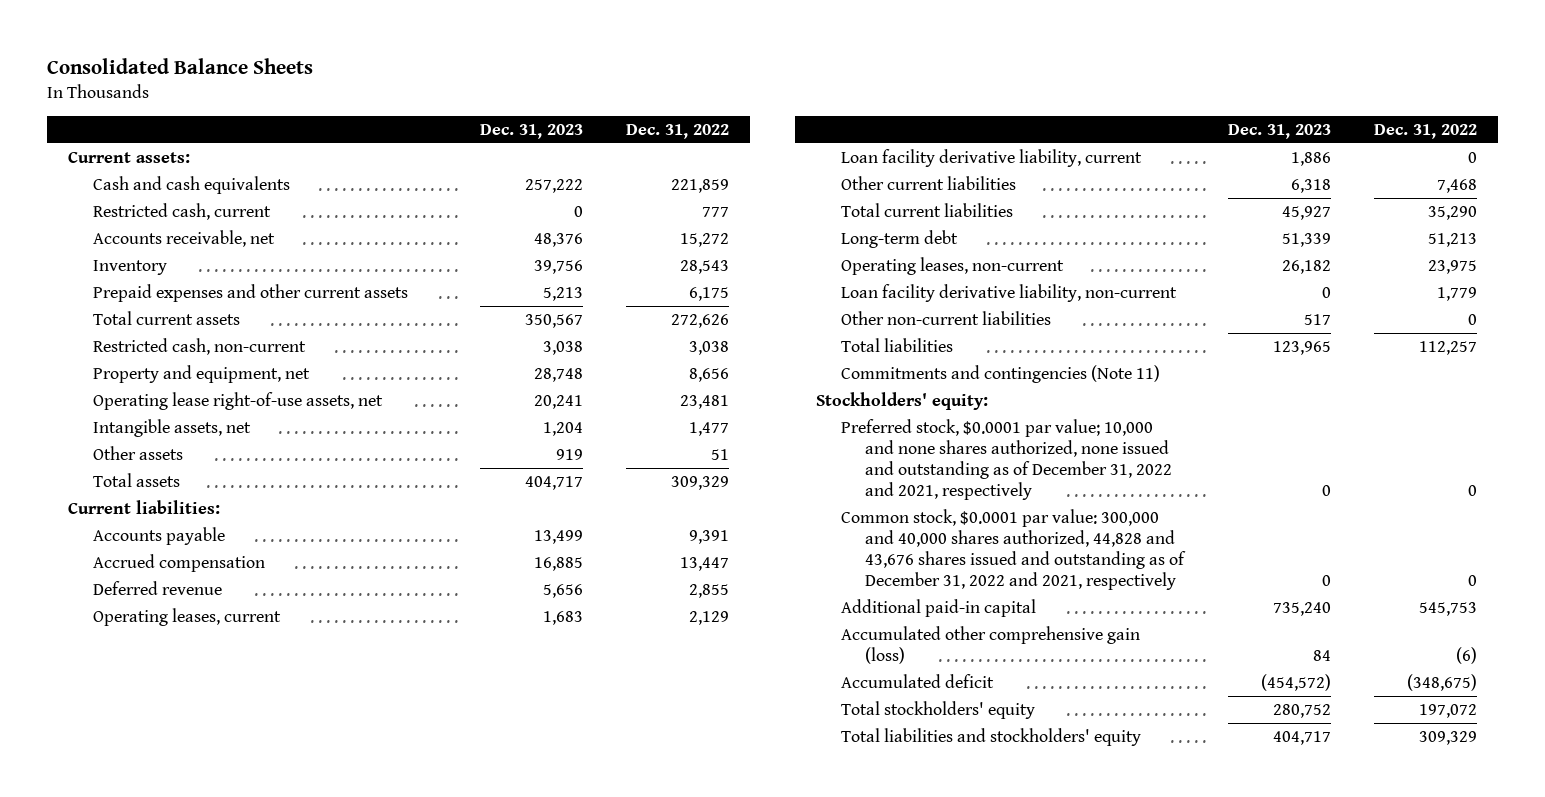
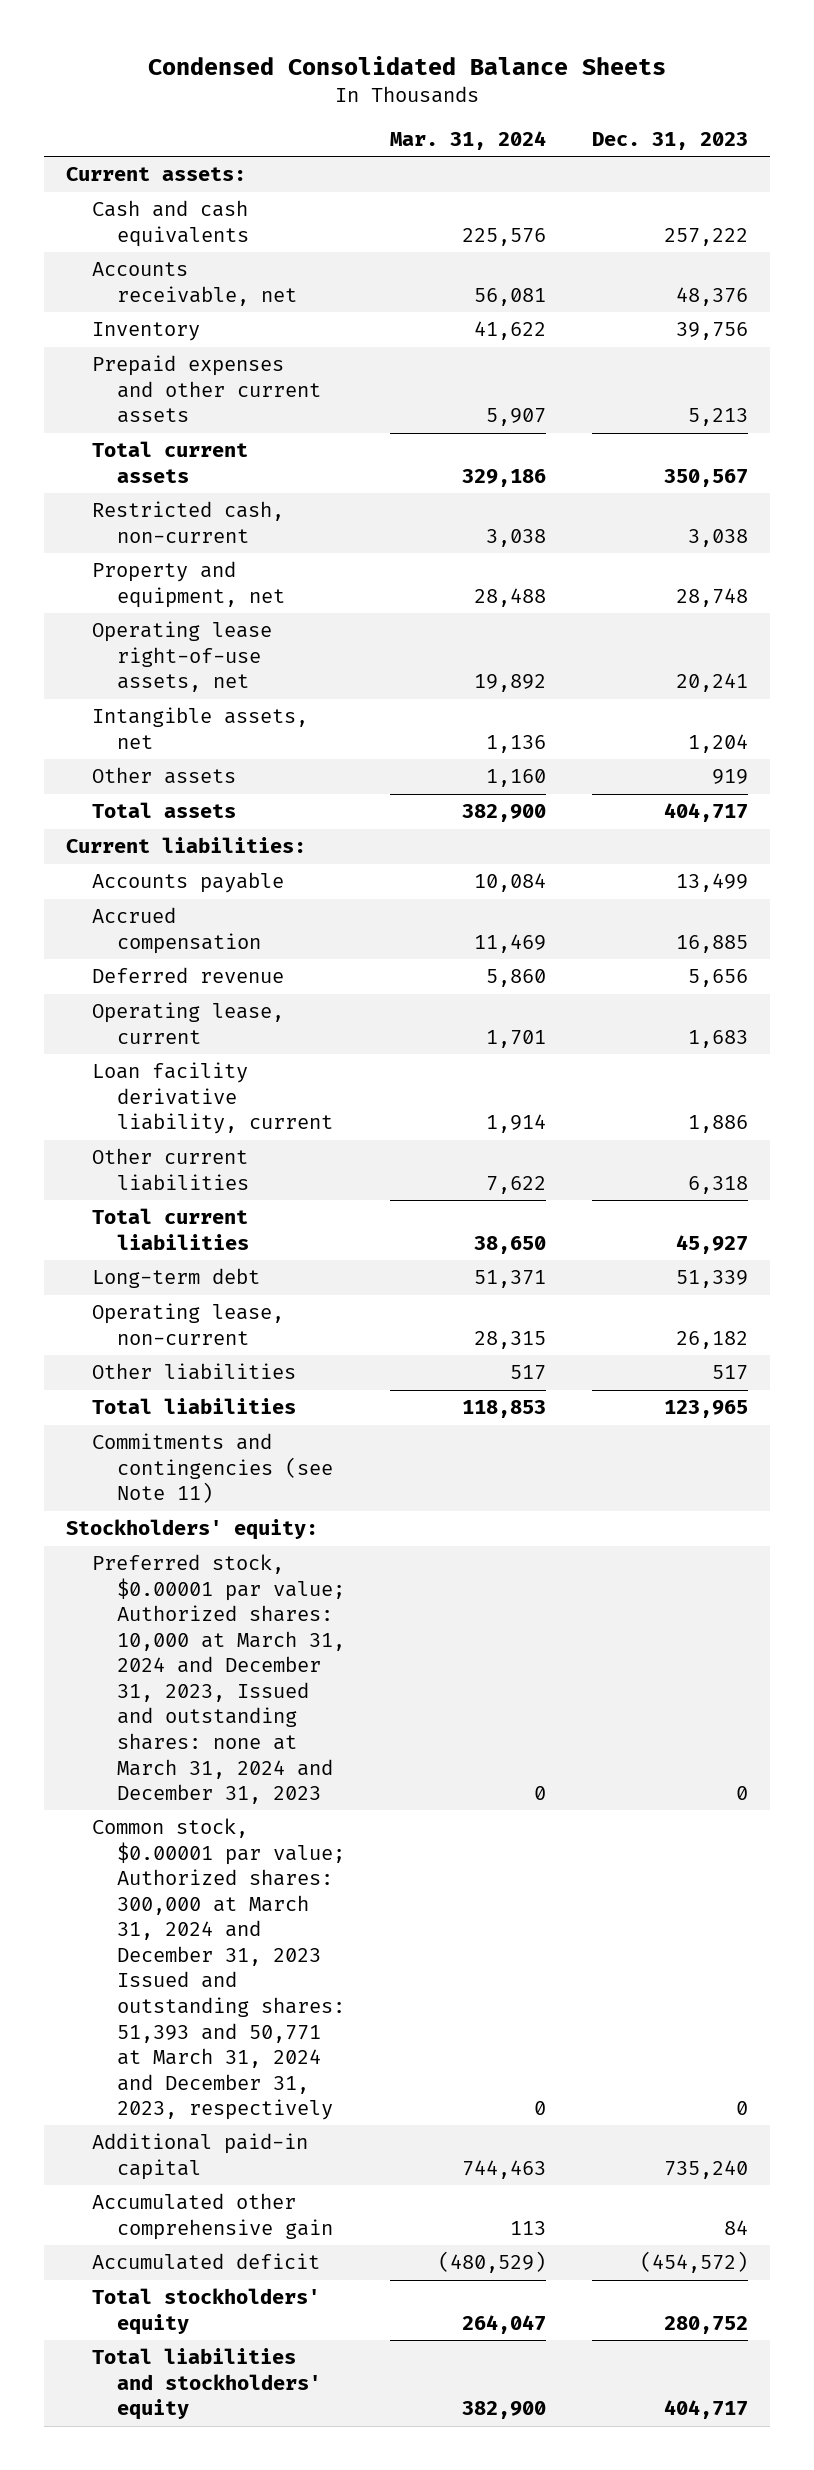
[46,58,313,75] Consolidated Balance Sheets -> [148,55,667,75] Condensed Consolidated Balance Sheets
[625,123,729,139] Dec. 31, 2022 -> none
none -> [390,130,547,150] Mar. 31, 2024
[92,202,271,220] Restricted cash, current -> none
[92,607,281,626] Operating leases, current -> [91,1002,284,1044] Operating lease, current
[840,283,1177,302] Loan facility derivative liability, non-current -> none
[840,256,1064,275] Operating leases, non-current -> [91,1303,284,1345] Operating lease, non-current
[840,310,1051,325] Other non-current liabilities -> [91,1363,296,1381] Other liabilities
[840,364,1160,383] Commitments and contingencies (Note 11) -> [91,1433,333,1504] Commitments and contingencies (see Note 11)
[840,418,1173,500] Preferred stock, $0.0001 par value; 10,000 and none shares authorized, none issued and outstanding as of December 31, 2022 and 2021, respectively -> [91,1554,345,1805] Preferred stock, $0.00001 par value; Authorized shares: 10,000 at March 31, 2024 and December 31, 2023, Issued and outstanding shares: none at March 31, 2024 and December 31, 2023
[840,508,1187,590] Common stock, $0.0001 par value: 300,000 and 40,000 shares authorized, 44,828 and 43,676 shares issued and outstanding as of December 31, 2022 and 2021, respectively -> [91,1818,345,2121] Common stock, $0.00001 par value; Authorized shares: 300,000 at March 31, 2024 and December 31, 2023 Issued and outstanding shares: 51,393 and 50,771 at March 31, 2024 and December 31, 2023, respectively
[840,625,1140,664] Accumulated other comprehensive gain (loss) -> [91,2193,333,2240] Accumulated other comprehensive gain

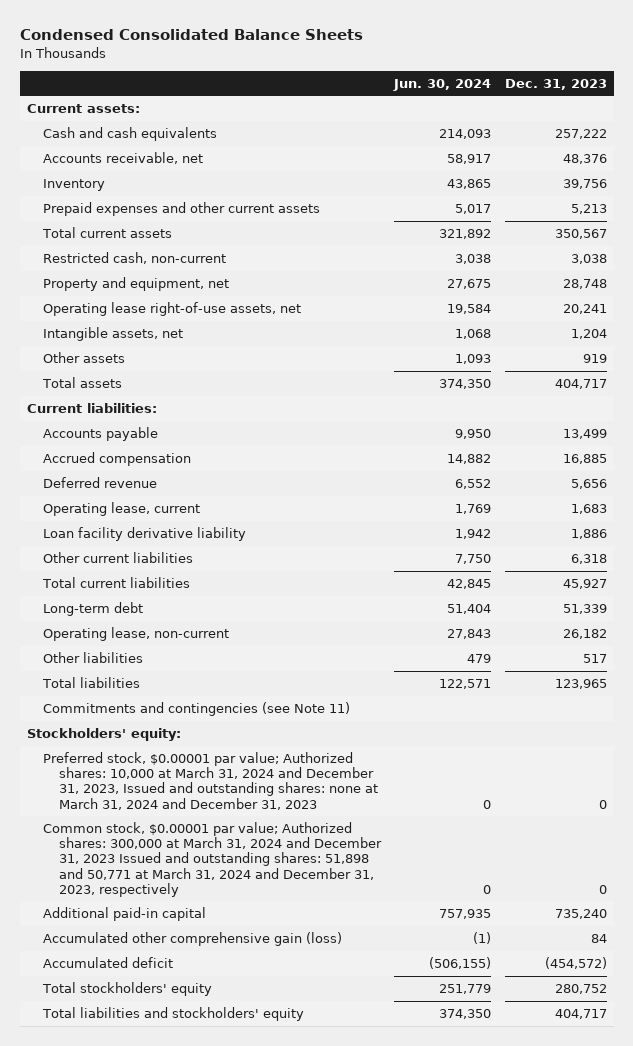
[390,130,547,150] Mar. 31, 2024 -> none
none -> [393,78,492,91] Jun. 30, 2024
[91,1062,333,1135] Loan facility derivative liability, current -> [42,527,246,542] Loan facility derivative liability
[91,1818,345,2121] Common stock, $0.00001 par value; Authorized shares: 300,000 at March 31, 2024 and December 31, 2023 Issued and outstanding shares: 51,393 and 50,771 at March 31, 2024 and December 31, 2023, respectively -> [42,822,382,897] Common stock, $0.00001 par value; Authorized shares: 300,000 at March 31, 2024 and December 31, 2023 Issued and outstanding shares: 51,898 and 50,771 at March 31, 2024 and December 31, 2023, respectively
[91,2193,333,2240] Accumulated other comprehensive gain -> [42,932,342,947] Accumulated other comprehensive gain (loss)

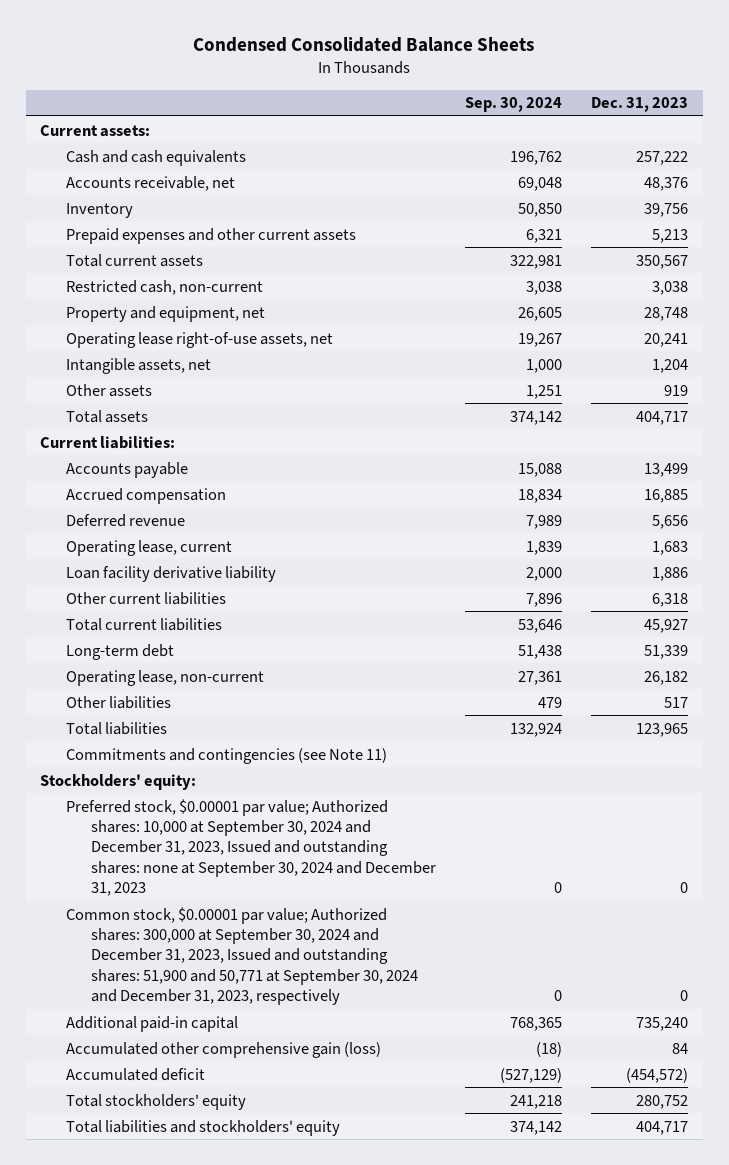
[393,78,492,91] Jun. 30, 2024 -> none
none -> [465,97,563,113] Sep. 30, 2024
[42,752,378,810] Preferred stock, $0.00001 par value; Authorized shares: 10,000 at March 31, 2024 and December 31, 2023, Issued and outstanding shares: none at March 31, 2024 and December 31, 2023 -> [65,798,437,897] Preferred stock, $0.00001 par value; Authorized shares: 10,000 at September 30, 2024 and December 31, 2023, Issued and outstanding shares: none at September 30, 2024 and December 31, 2023
[42,822,382,897] Common stock, $0.00001 par value; Authorized shares: 300,000 at March 31, 2024 and December 31, 2023 Issued and outstanding shares: 51,898 and 50,771 at March 31, 2024 and December 31, 2023, respectively -> [65,906,419,1006] Common stock, $0.00001 par value; Authorized shares: 300,000 at September 30, 2024 and December 31, 2023, Issued and outstanding shares: 51,900 and 50,771 at September 30, 2024 and December 31, 2023, respectively

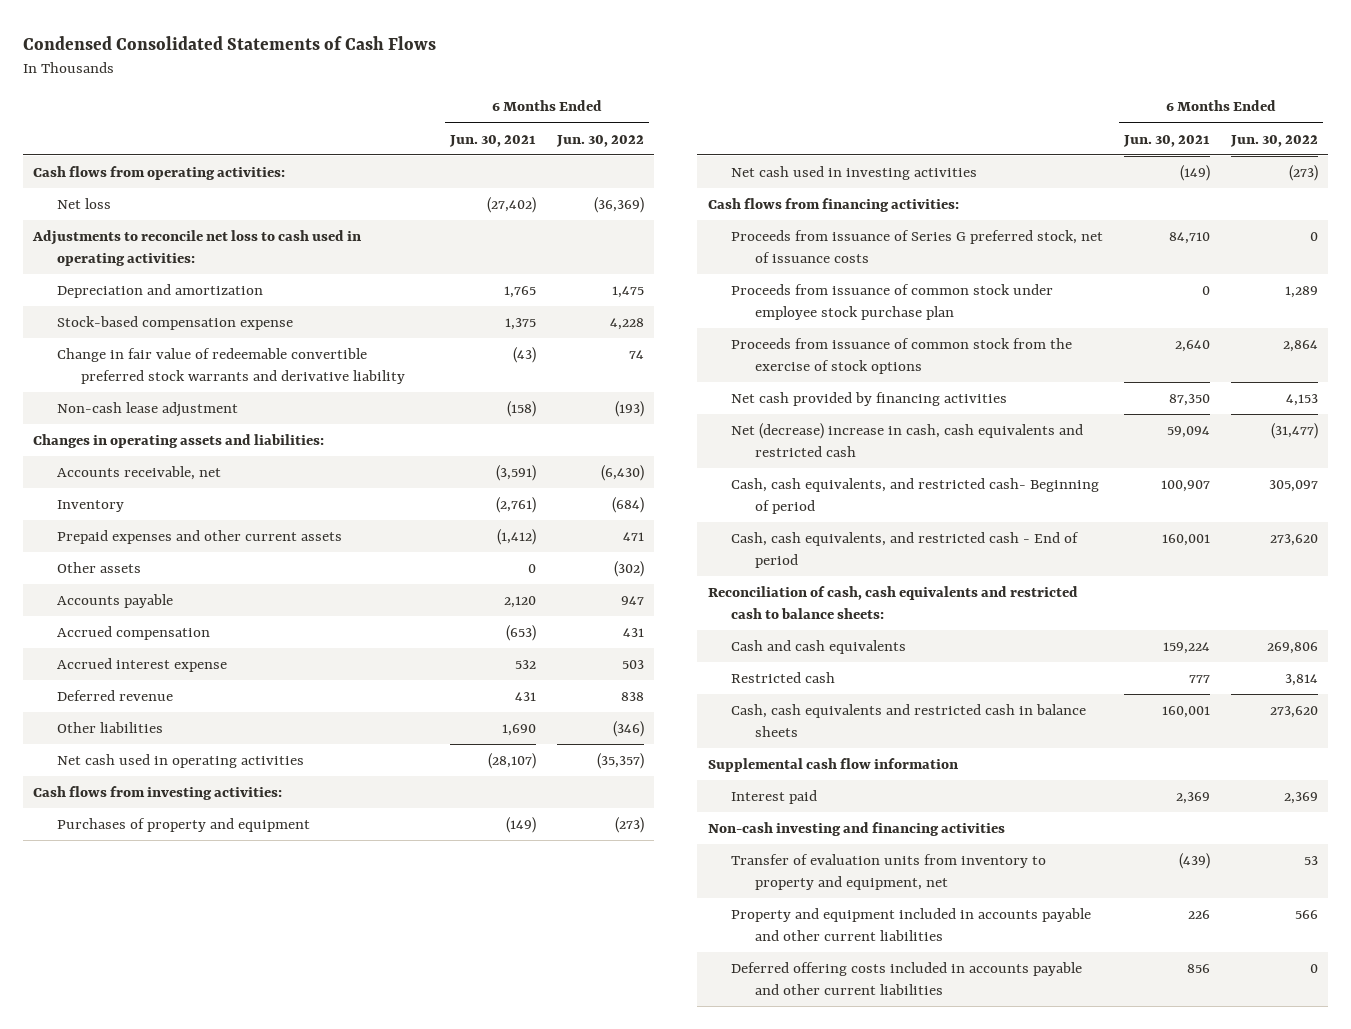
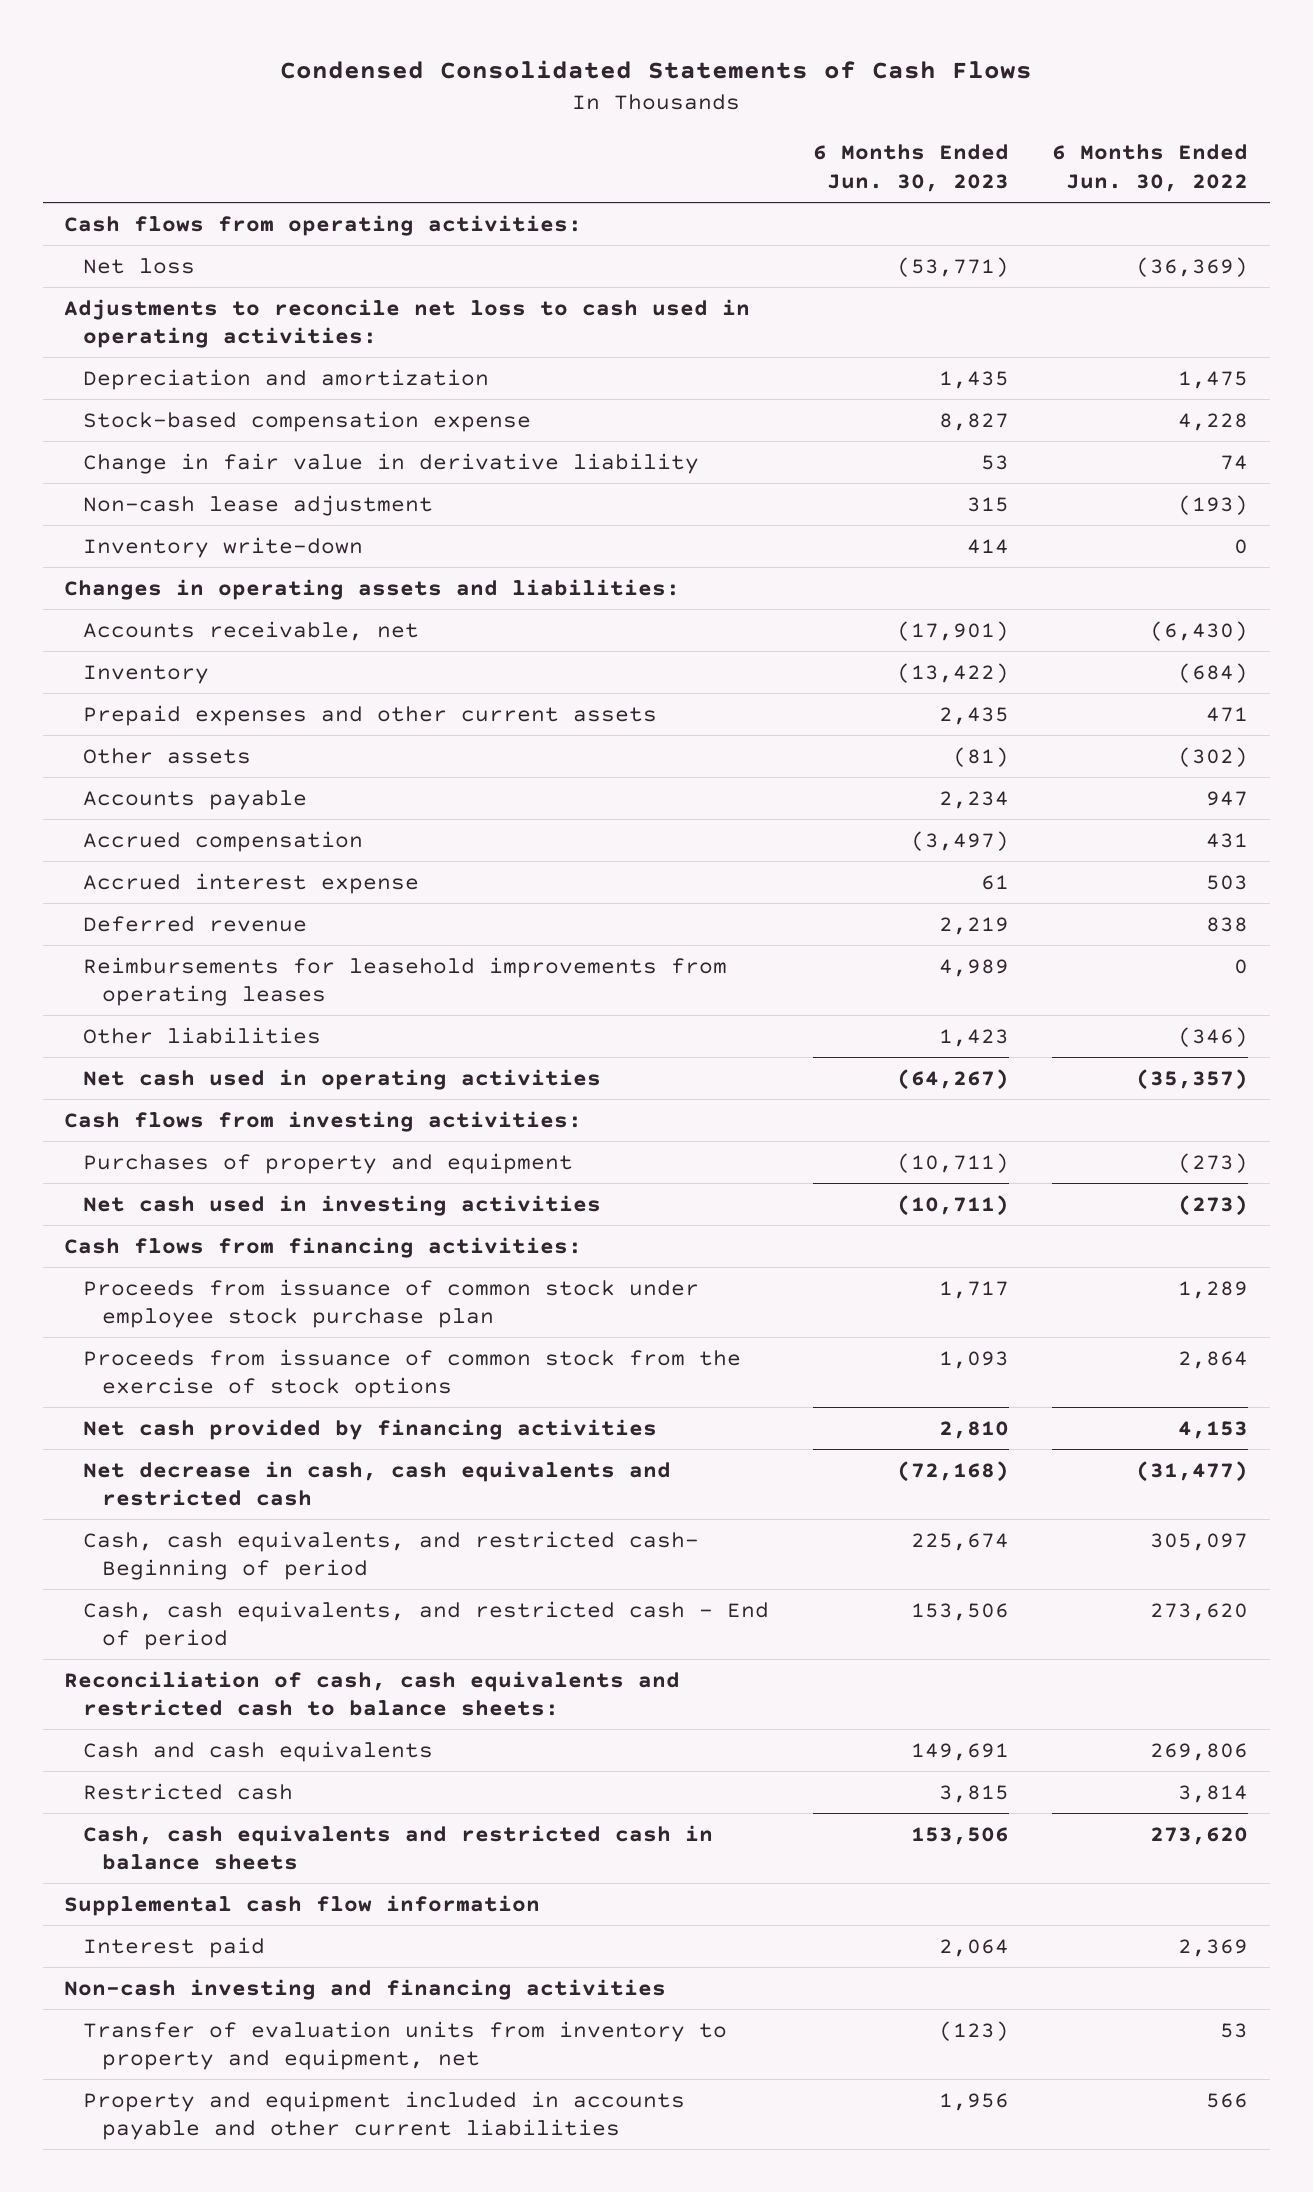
[449,134,537,147] Jun. 30, 2021 -> none
none -> [812,144,1009,193] 6 Months Ended Jun. 30, 2023
[57,348,406,385] Change in fair value of redeemable convertible preferred stock warrants and derivative liability -> none
none -> [83,452,700,474] Change in fair value in derivative liability
none -> [83,536,364,558] Inventory write-down
none -> [83,956,728,1007] Reimbursements for leasehold improvements from operating leases
[731,230,1104,264] Proceeds from issuance of Series G preferred stock, net of issuance costs -> none
[731,423,1084,458] Net (decrease) increase in cash, cash equivalents and restricted cash -> [83,1460,672,1507] Net decrease in cash, cash equivalents and restricted cash
[731,962,1083,996] Deferred offering costs included in accounts payable and other current liabilities -> none

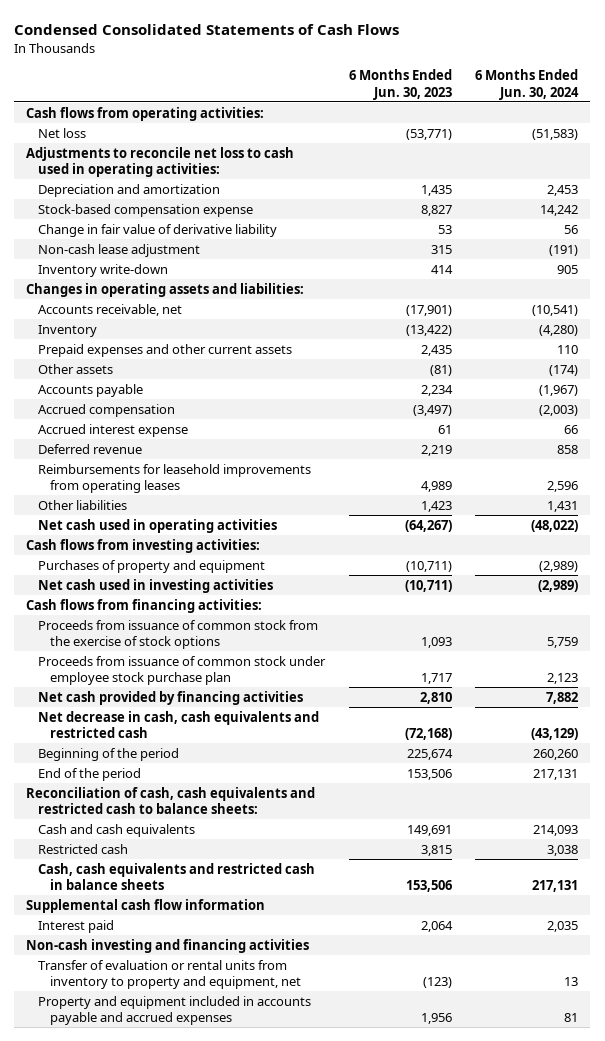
[1052,144,1249,193] 6 Months Ended Jun. 30, 2022 -> none
none -> [475,69,580,100] 6 Months Ended Jun. 30, 2024
[83,452,700,474] Change in fair value in derivative liability -> [37,223,277,237] Change in fair value of derivative liability
[83,1278,700,1329] Proceeds from issuance of common stock under employee stock purchase plan -> [37,655,326,685] Proceeds from issuance of common stock under employee stock purchase plan
[83,1530,700,1581] Cash, cash equivalents, and restricted cash- Beginning of period -> [37,747,179,761] Beginning of the period
[83,1600,770,1651] Cash, cash equivalents, and restricted cash - End of period -> [37,767,141,781] End of the period
[83,2020,728,2071] Transfer of evaluation units from inventory to property and equipment, net -> [37,959,301,989] Transfer of evaluation or rental units from inventory to property and equipment, net
[83,2090,686,2141] Property and equipment included in accounts payable and other current liabilities -> [37,995,311,1025] Property and equipment included in accounts payable and accrued expenses

